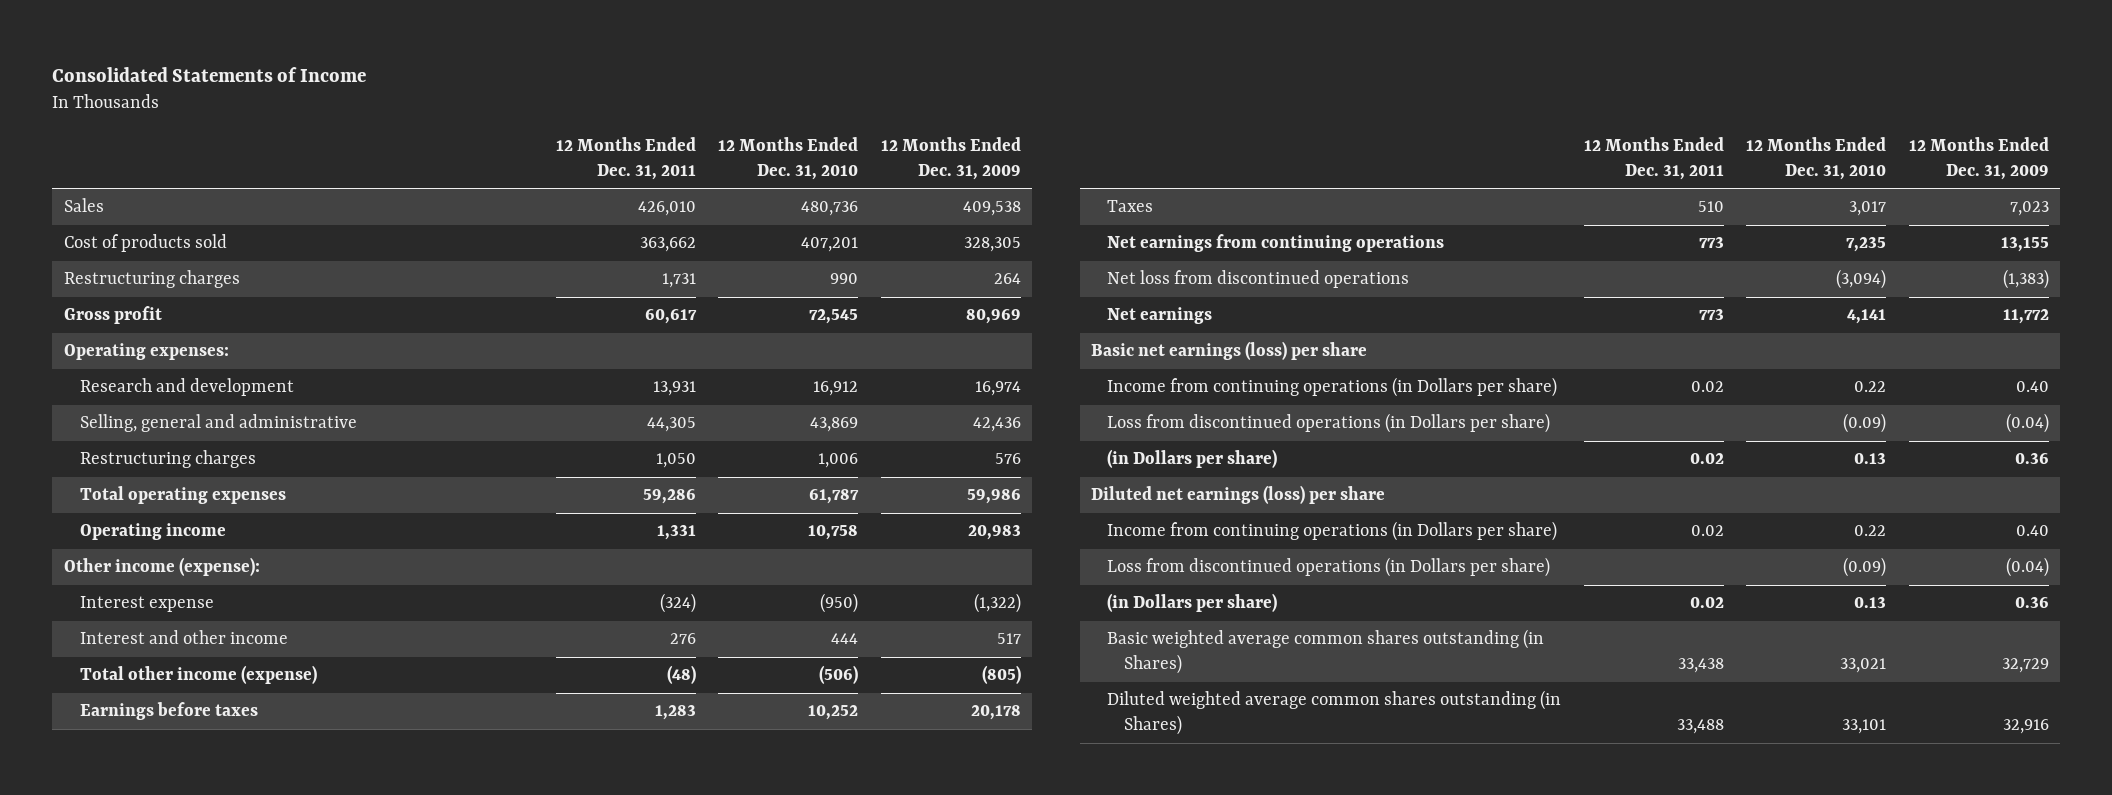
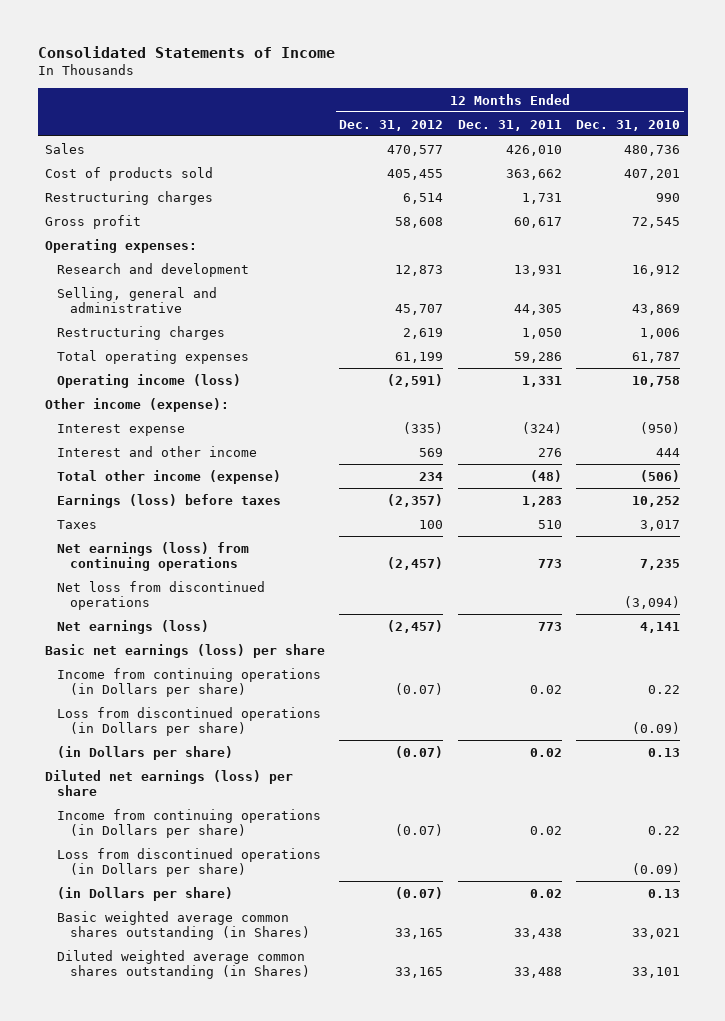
[880,136,1021,181] 12 Months Ended Dec. 31, 2009 -> none
none -> [339,119,444,131] Dec. 31, 2012
[79,523,226,541] Operating income -> [57,373,242,388] Operating income (loss)
[79,702,258,721] Earnings before taxes -> [57,493,282,508] Earnings (loss) before taxes
[1107,234,1445,253] Net earnings from continuing operations -> [57,541,250,571] Net earnings (loss) from continuing operations
[1107,307,1213,325] Net earnings -> [57,619,210,634] Net earnings (loss)

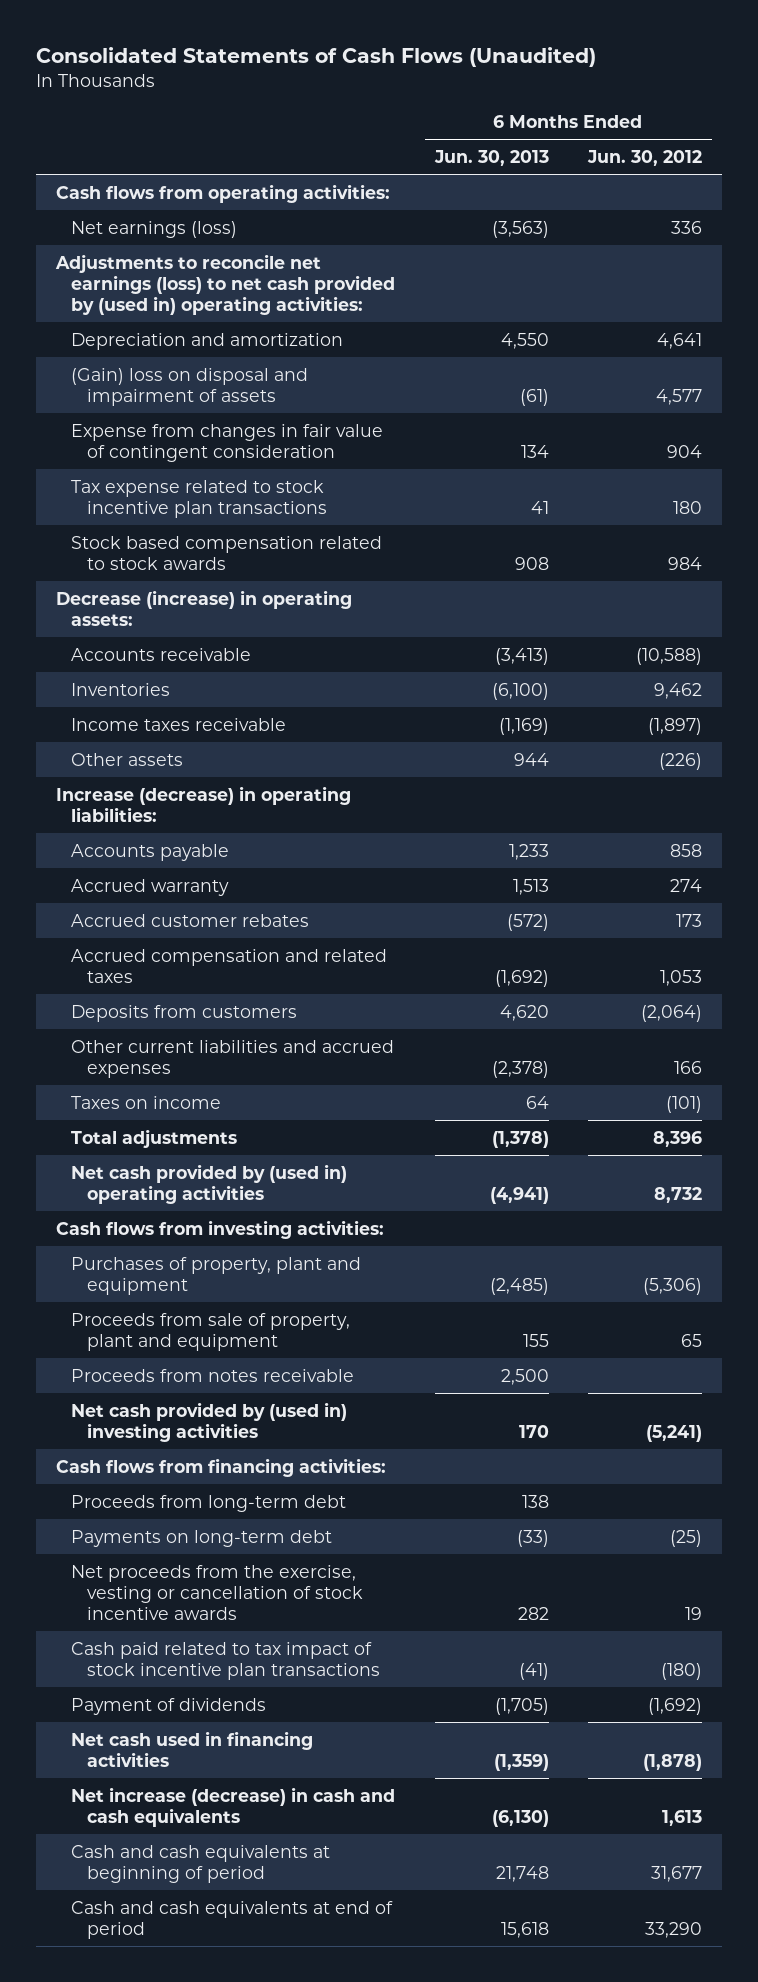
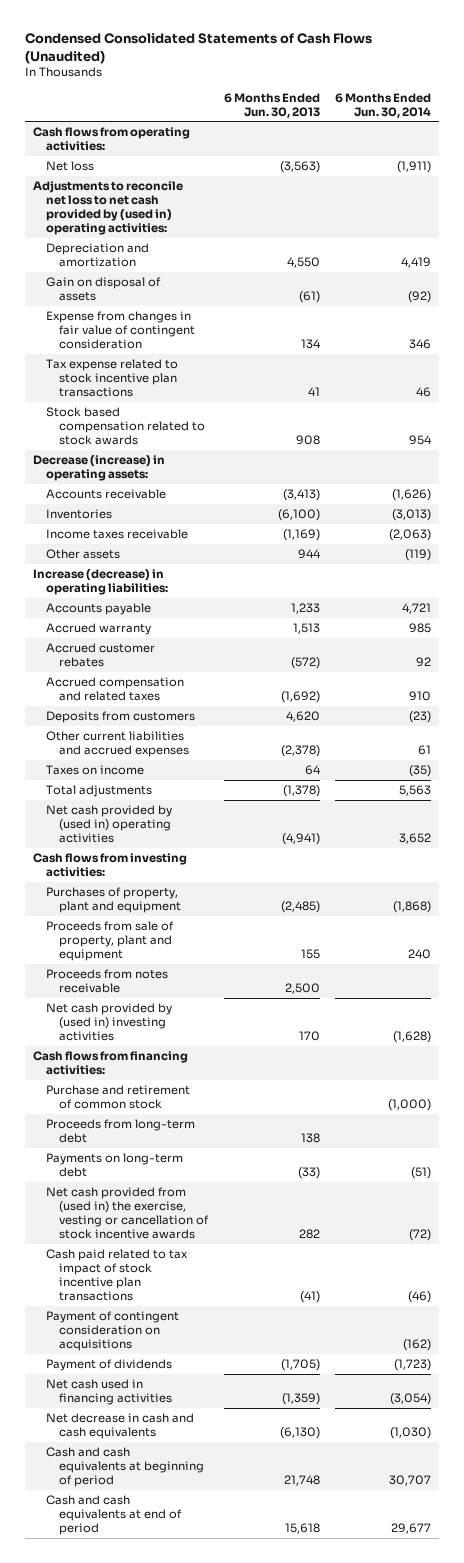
[35,47,596,68] Consolidated Statements of Cash Flows (Unaudited) -> [25,33,373,64] Condensed Consolidated Statements of Cash Flows (Unaudited)
[587,150,703,167] Jun. 30, 2012 -> none
none -> [335,92,432,118] 6 Months Ended Jun. 30, 2014
[71,220,238,238] Net earnings (loss) -> [46,160,95,171] Net loss
[54,253,396,315] Adjustments to reconcile net earnings (loss) to net cash provided by (used in) operating activities: -> [33,180,184,236] Adjustments to reconcile net loss to net cash provided by (used in) operating activities:
[71,367,309,406] (Gain) loss on disposal and impairment of assets -> [46,276,162,302] Gain on disposal of assets
none -> [46,1084,191,1110] Purchase and retirement of common stock
[71,1564,363,1620] Net proceeds from the exercise, vesting or cancellation of stock incentive awards -> [46,1186,210,1240] Net cash provided from (used in) the exercise, vesting or cancellation of stock incentive awards
none -> [46,1310,180,1352] Payment of contingent consideration on acquisitions
[71,1786,396,1827] Net increase (decrease) in cash and cash equivalents -> [46,1412,195,1440] Net decrease in cash and cash equivalents

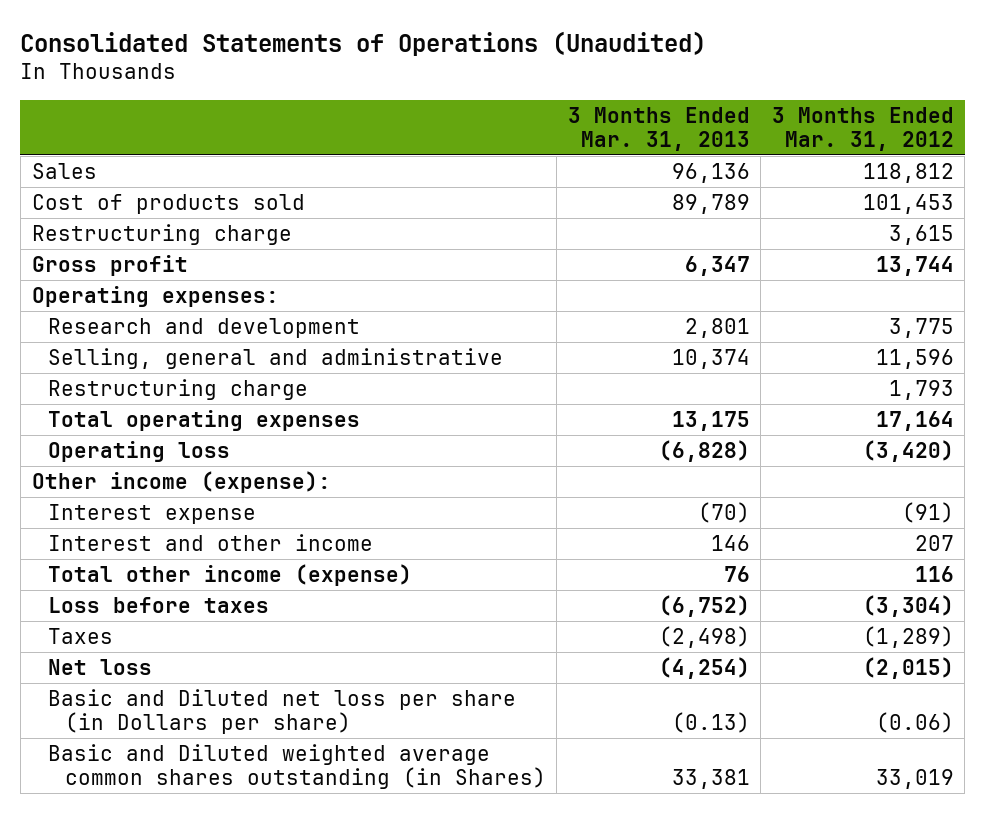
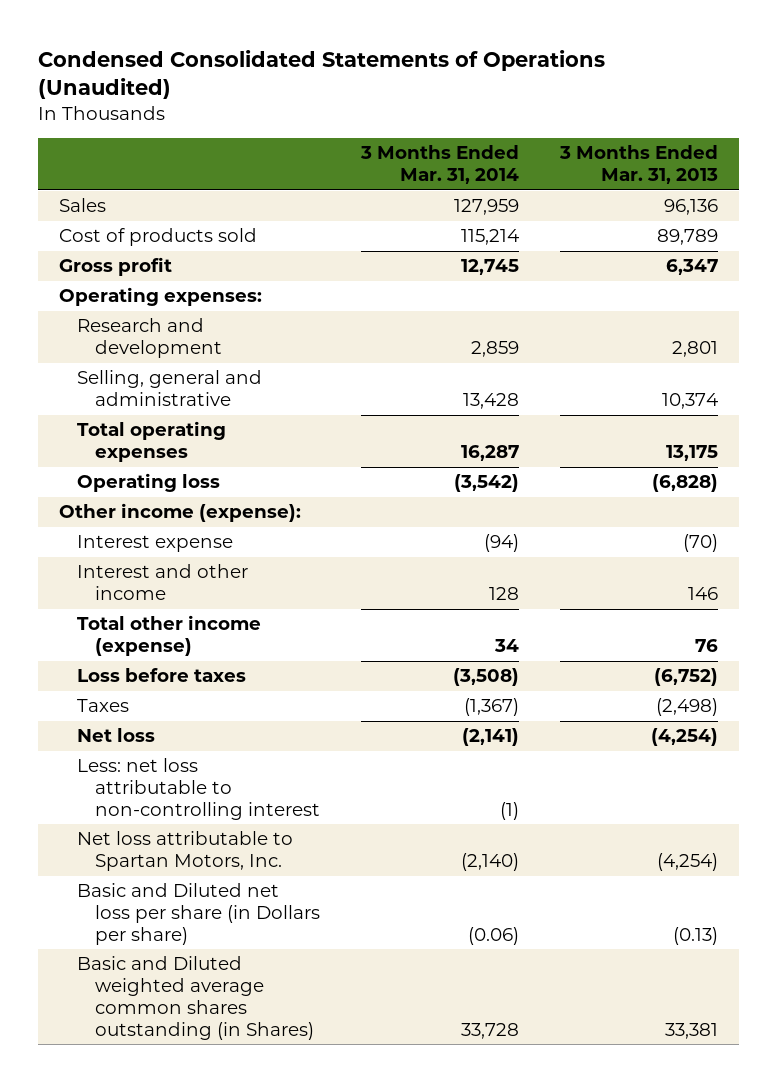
[20,30,707,56] Consolidated Statements of Operations (Unaudited) -> [38,49,606,100] Condensed Consolidated Statements of Operations (Unaudited)
[771,106,954,151] 3 Months Ended Mar. 31, 2012 -> none
none -> [359,145,519,185] 3 Months Ended Mar. 31, 2014
[31,223,292,245] Restructuring charge -> none
[48,378,309,400] Restructuring charge -> none
none -> [76,758,320,821] Less: net loss attributable to non-controlling interest
none -> [76,831,293,872] Net loss attributable to Spartan Motors, Inc.

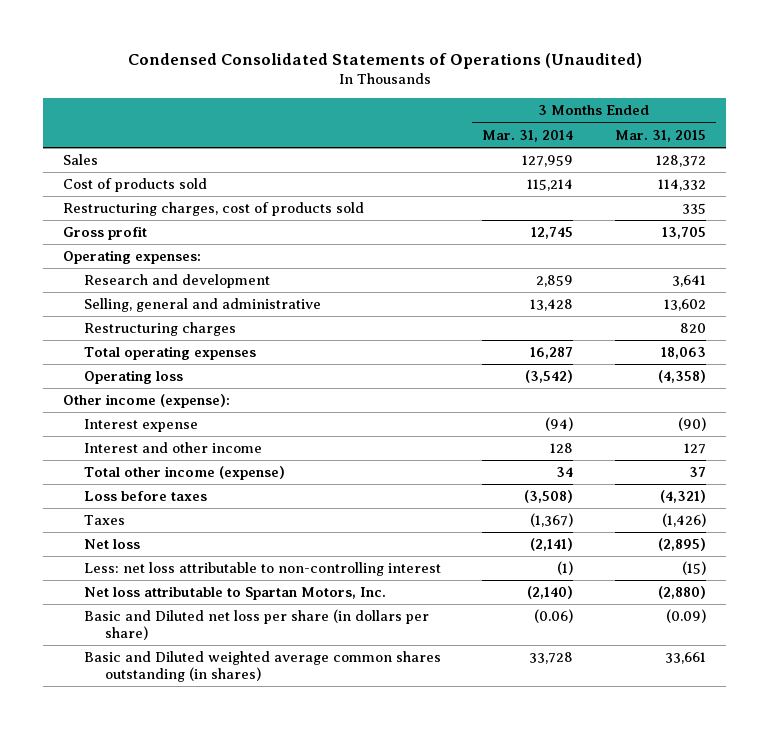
[559,145,719,185] 3 Months Ended Mar. 31, 2013 -> none
none -> [614,129,706,142] Mar. 31, 2015
none -> [63,202,365,217] Restructuring charges, cost of products sold
none -> [84,322,237,337] Restructuring charges
[76,883,320,946] Basic and Diluted net loss per share (in Dollars per share) -> [84,609,430,640] Basic and Diluted net loss per share (in dollars per share)
[76,956,314,1041] Basic and Diluted weighted average common shares outstanding (in Shares) -> [84,651,442,682] Basic and Diluted weighted average common shares outstanding (in shares)

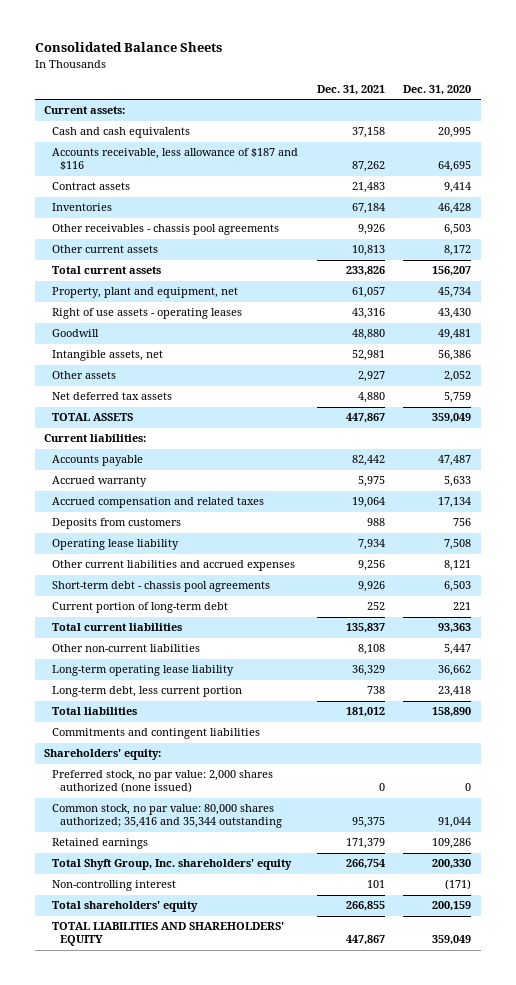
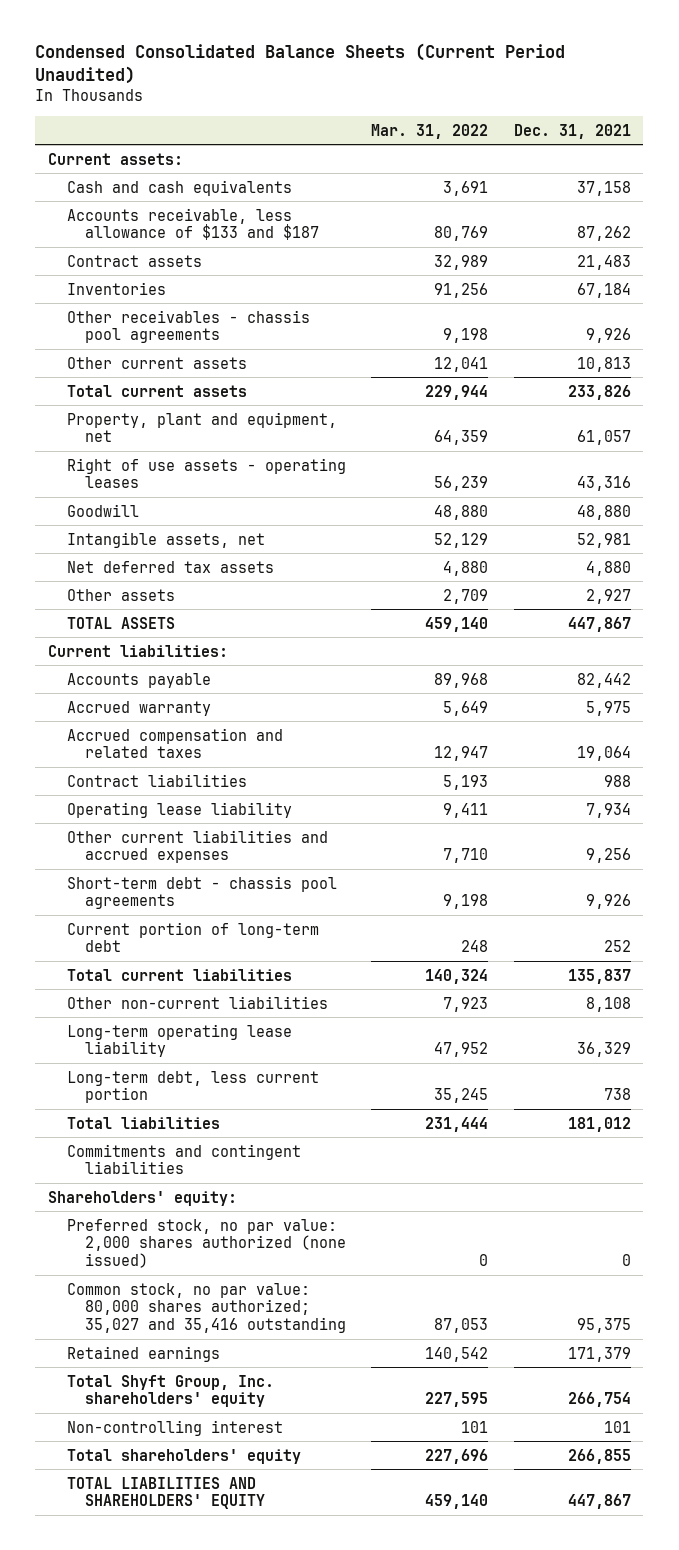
[35,42,223,53] Consolidated Balance Sheets -> [35,43,566,85] Condensed Consolidated Balance Sheets (Current Period Unaudited)
[403,85,472,96] Dec. 31, 2020 -> none
none -> [371,123,489,139] Mar. 31, 2022
[52,148,299,171] Accounts receivable, less allowance of $187 and $116 -> [66,207,320,241] Accounts receivable, less allowance of $133 and $187
[52,371,117,380] Other assets -> [66,588,175,601] Other assets
[52,518,182,530] Deposits from customers -> [66,773,247,787] Contract liabilities
[52,804,283,829] Common stock, no par value: 80,000 shares authorized; 35,416 and 35,344 outstanding -> [66,1282,347,1334] Common stock, no par value: 80,000 shares authorized; 35,027 and 35,416 outstanding

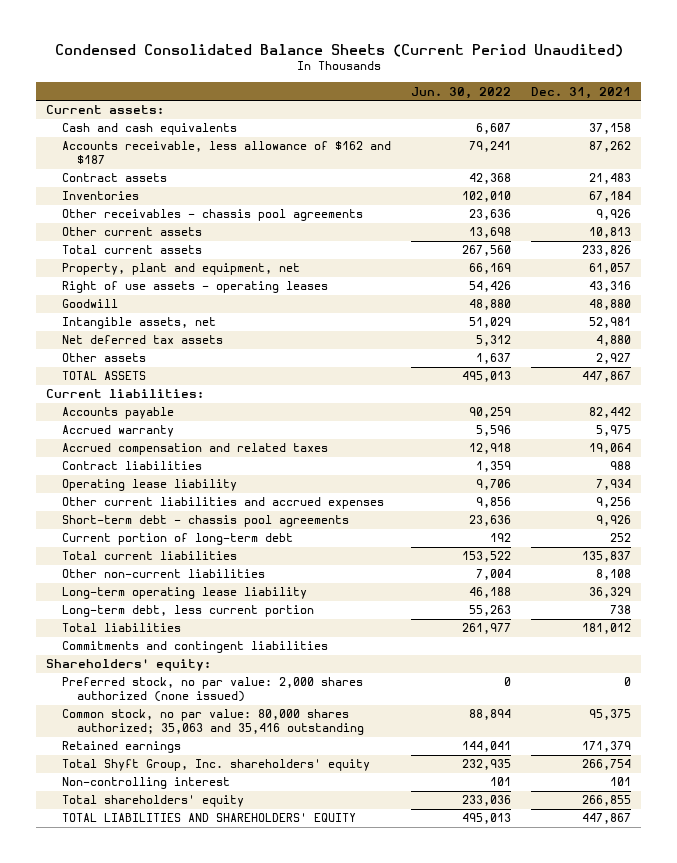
[371,123,489,139] Mar. 31, 2022 -> none
none -> [410,86,511,99] Jun. 30, 2022
[66,207,320,241] Accounts receivable, less allowance of $133 and $187 -> [61,141,391,165] Accounts receivable, less allowance of $162 and $187
[66,1282,347,1334] Common stock, no par value: 80,000 shares authorized; 35,027 and 35,416 outstanding -> [61,709,365,736] Common stock, no par value: 80,000 shares authorized; 35,063 and 35,416 outstanding

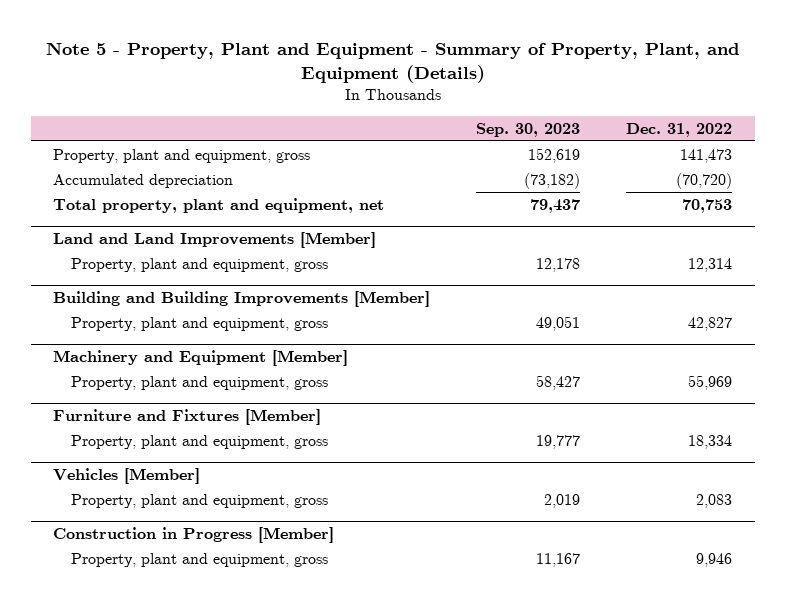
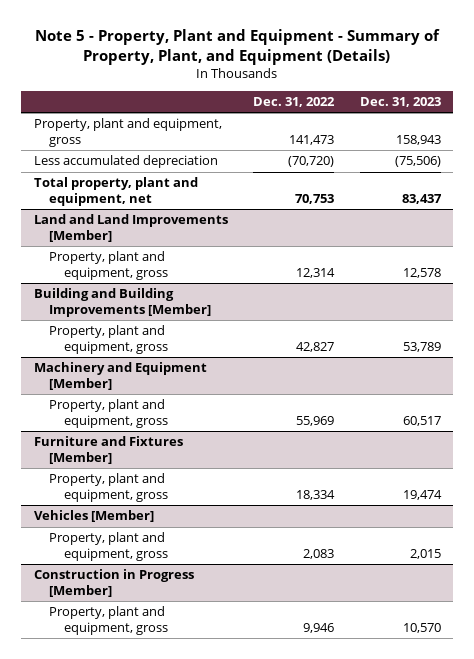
[476,122,581,137] Sep. 30, 2023 -> none
none -> [359,97,441,108] Dec. 31, 2023
[53,173,234,188] Accumulated depreciation -> [33,155,218,169] Less accumulated depreciation

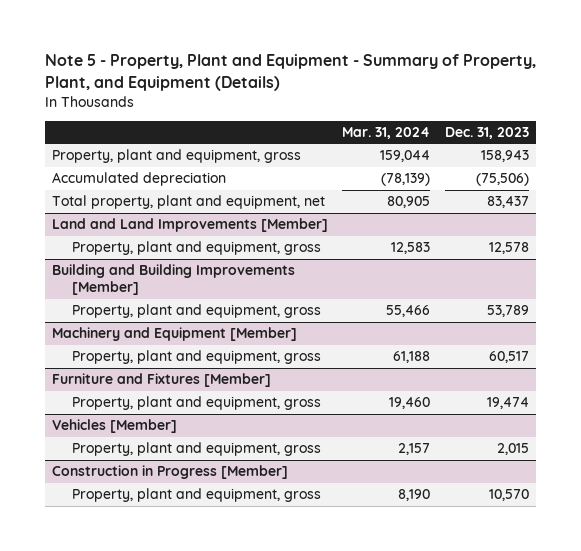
[253,97,336,108] Dec. 31, 2022 -> none
none -> [342,126,431,139] Mar. 31, 2024
[33,155,218,169] Less accumulated depreciation -> [51,172,226,187] Accumulated depreciation

